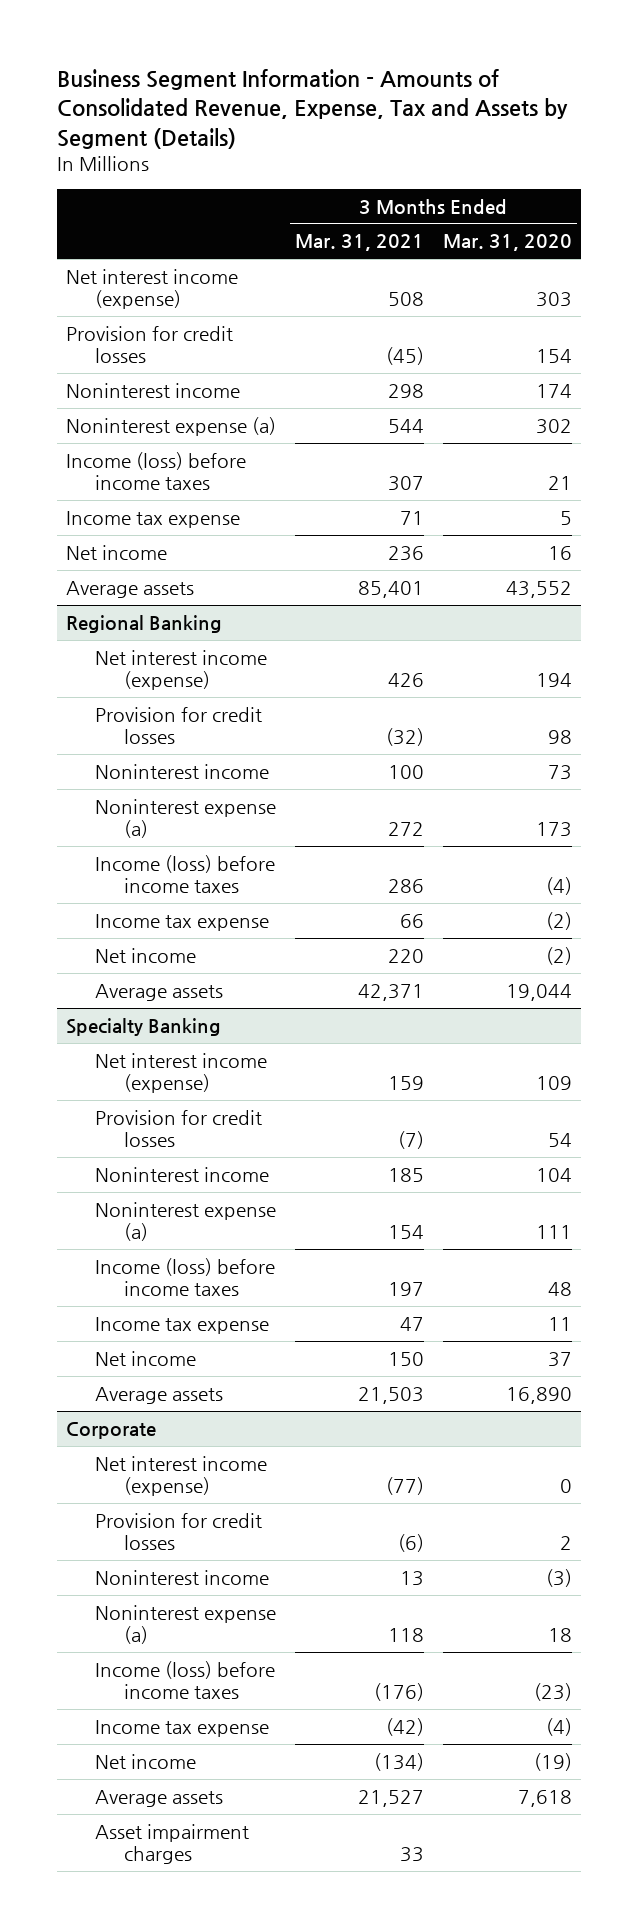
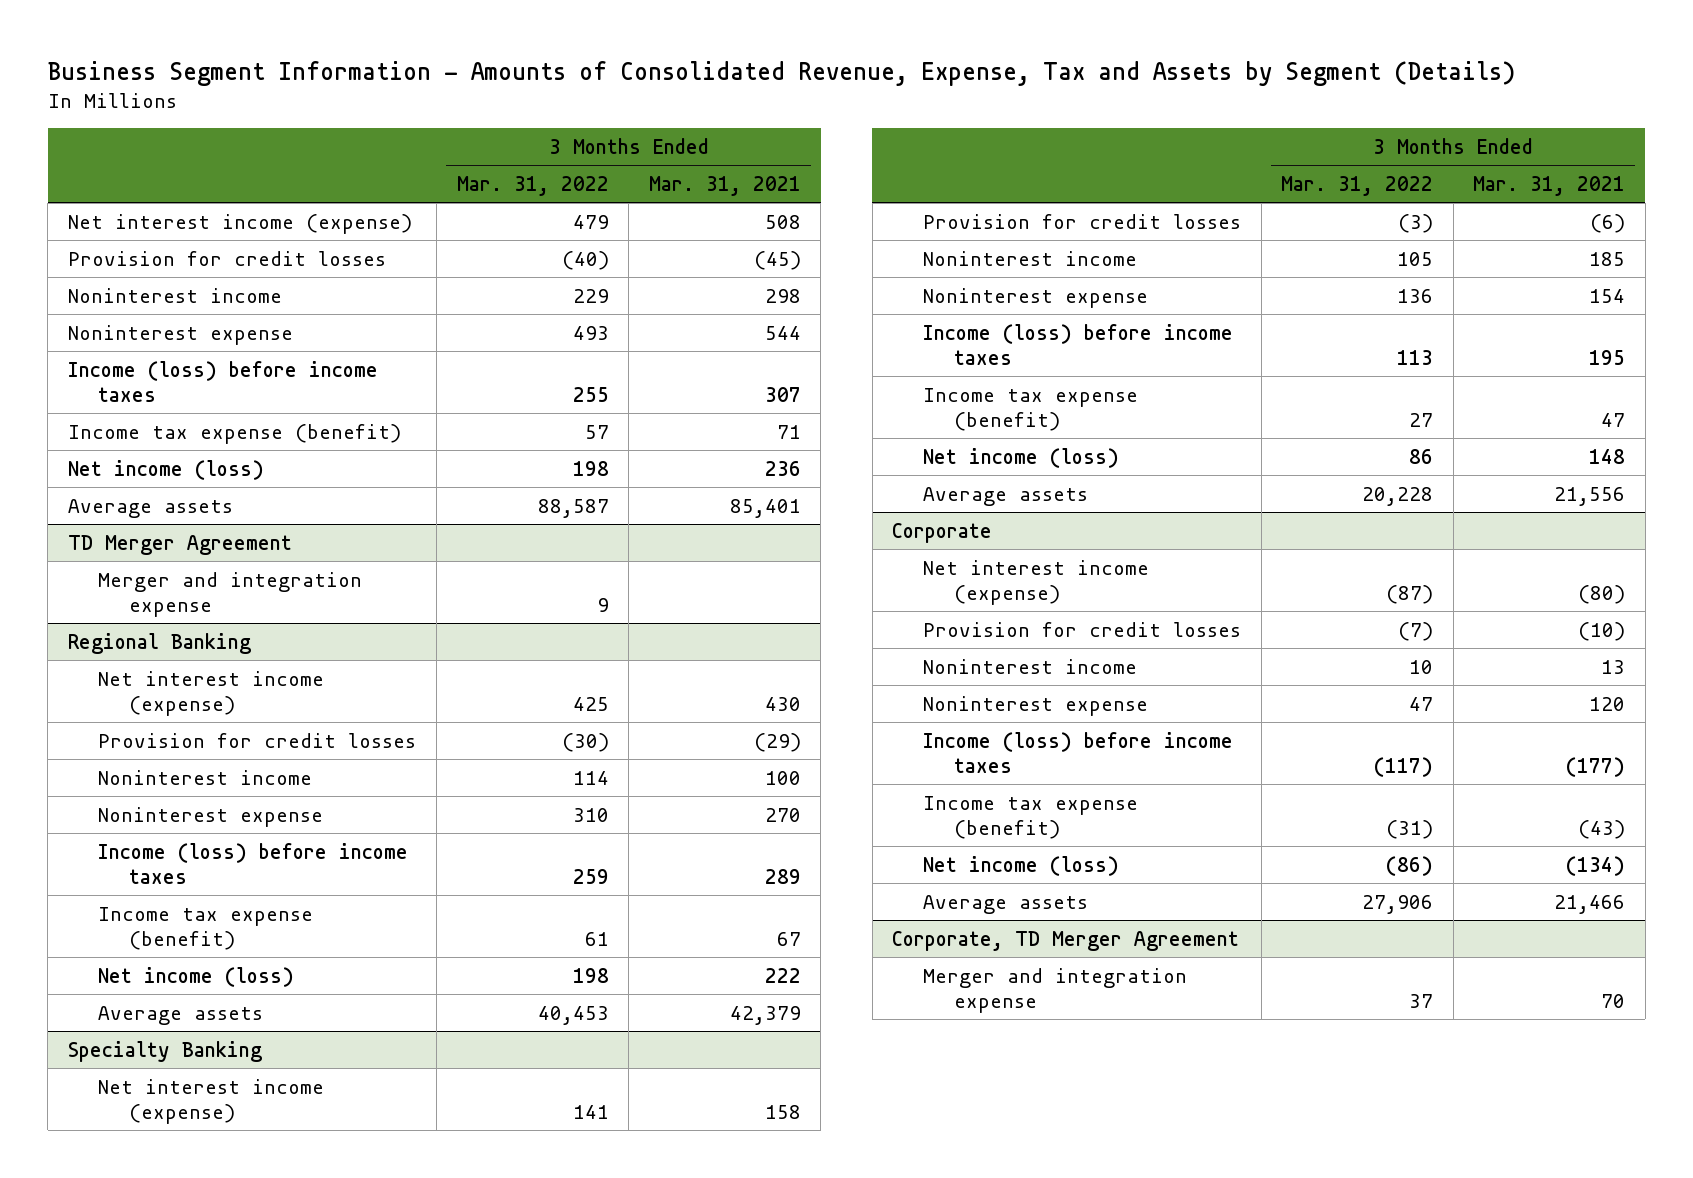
[442,234,572,252] Mar. 31, 2020 -> none
none -> [456,175,609,196] Mar. 31, 2022
[66,416,277,436] Noninterest expense (a) -> [67,324,293,345] Noninterest expense
[66,510,241,528] Income tax expense -> [67,423,401,444] Income tax expense (benefit)
[66,544,168,560] Net income -> [67,459,264,480] Net income (loss)
none -> [67,534,292,555] TD Merger Agreement
none -> [98,571,363,617] Merger and integration expense
[388,672,425,687] 426 -> [764,696,801,711] 430
[386,727,425,746] (32) -> [753,732,801,752] (29)
[95,798,277,838] Noninterest expense (a) -> [98,806,324,827] Noninterest expense
[388,821,425,836] 272 -> [764,807,801,822] 270
[388,878,425,893] 286 -> [764,868,801,884] 289
[95,913,270,931] Income tax expense -> [98,906,314,950] Income tax expense (benefit)
[400,913,425,928] 66 -> [776,931,801,946] 67
[95,947,197,963] Net income -> [98,966,295,987] Net income (loss)
[388,948,425,963] 220 -> [764,967,801,983] 222
[358,983,425,1001] 42,371 -> [729,1005,801,1025] 42,379
[388,1075,425,1090] 159 -> [764,1104,801,1119] 158
[398,1130,425,1149] (7) -> [1590,213,1626,233] (6)
[95,1201,277,1241] Noninterest expense (a) -> [923,287,1149,308] Noninterest expense
[388,1281,425,1296] 197 -> [1589,349,1626,365] 195
[95,1316,270,1334] Income tax expense -> [923,387,1139,431] Income tax expense (benefit)
[95,1350,197,1366] Net income -> [923,447,1120,468] Net income (loss)
[388,1351,425,1366] 150 -> [1589,448,1626,464] 148
[358,1386,425,1404] 21,503 -> [1554,486,1626,506] 21,556
[386,1476,425,1495] (77) -> [1578,584,1626,604] (80)
[398,1533,425,1552] (6) -> [1578,621,1626,641] (10)
[95,1823,250,1864] Asset impairment charges -> none
[95,1604,277,1644] Noninterest expense (a) -> [923,695,1149,716] Noninterest expense
[388,1627,425,1642] 118 -> [1589,696,1626,711] 120
[374,1682,425,1701] (176) -> [1566,756,1626,777] (177)
[95,1719,270,1737] Income tax expense -> [923,795,1139,839] Income tax expense (benefit)
[386,1717,425,1736] (42) -> [1578,819,1626,839] (43)
[95,1753,197,1769] Net income -> [923,855,1120,876] Net income (loss)
[358,1789,425,1807] 21,527 -> [1554,894,1626,914] 21,466
none -> [892,930,1240,951] Corporate, TD Merger Agreement
none -> [923,967,1188,1013] Merger and integration expense

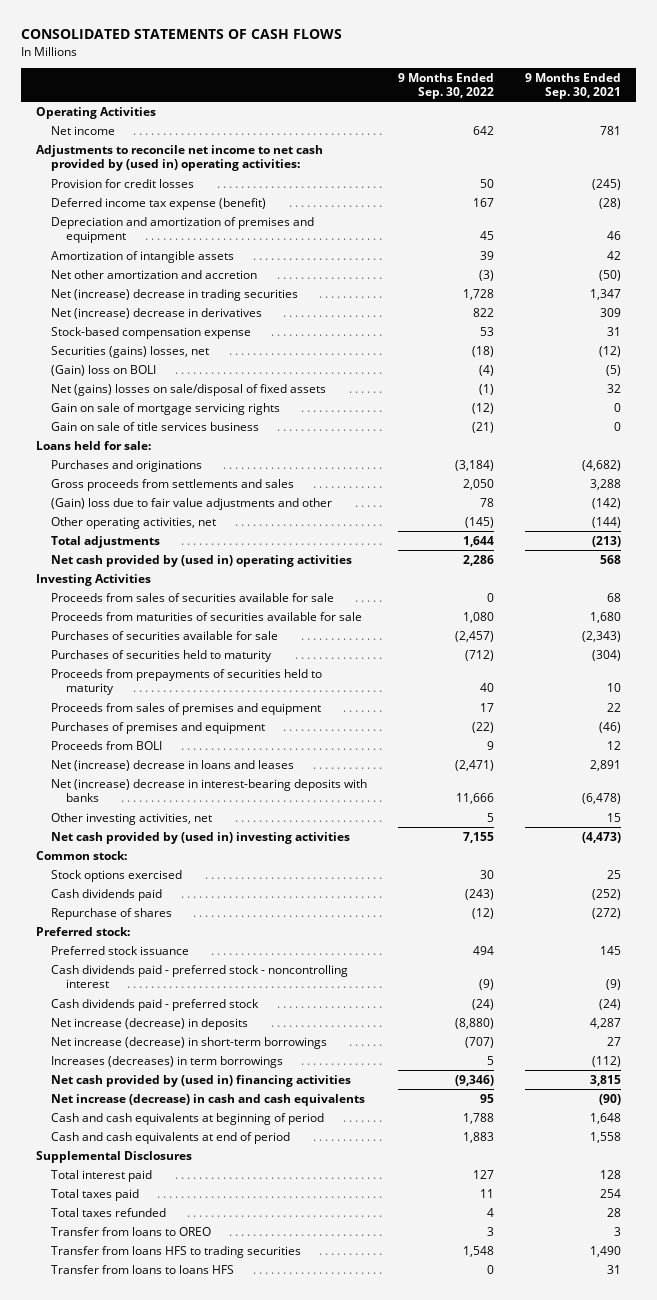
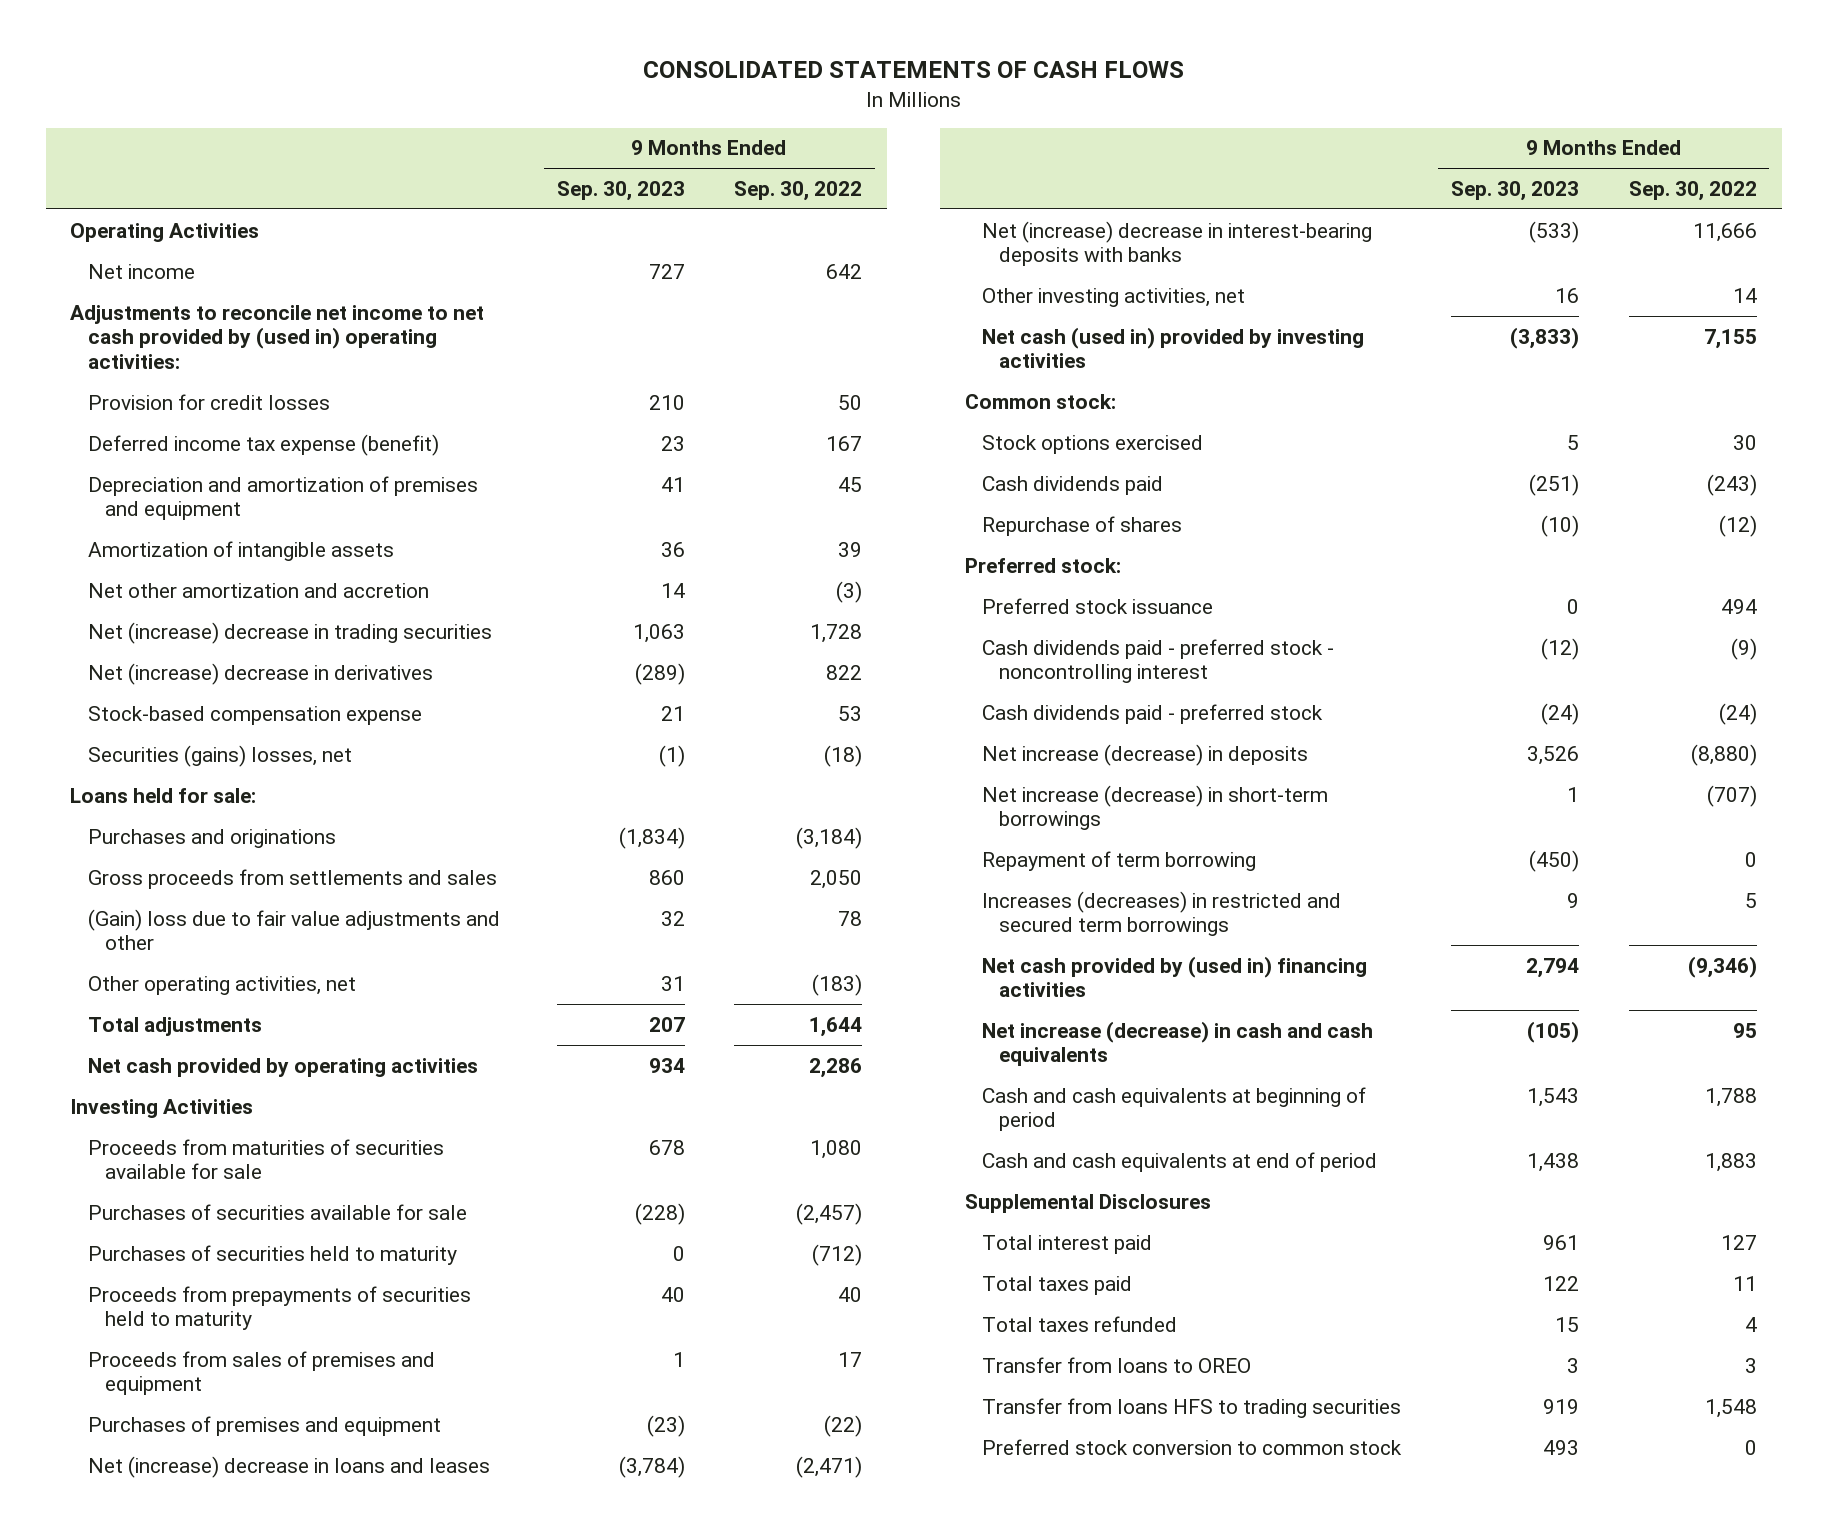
[524,72,621,100] 9 Months Ended Sep. 30, 2021 -> none
none -> [556,180,685,201] Sep. 30, 2023
[51,364,157,376] (Gain) loss on BOLI -> none
[51,383,327,396] Net (gains) losses on sale/disposal of fixed assets -> none
[51,402,281,415] Gain on sale of mortgage servicing rights -> none
[51,421,260,431] Gain on sale of title services business -> none
[464,516,494,528] (145) -> [812,973,863,996] (183)
[51,554,353,567] Net cash provided by (used in) operating activities -> [87,1057,478,1077] Net cash provided by operating activities
[51,592,335,602] Proceeds from sales of securities available for sale -> none
[51,740,163,750] Proceeds from BOLI -> none
[486,812,494,822] 5 -> [1732,287,1757,303] 14
[51,831,351,844] Net cash provided by (used in) investing activities -> [982,326,1365,369] Net cash (used in) provided by investing activities
none -> [982,850,1257,871] Repayment of term borrowing
[51,1055,284,1068] Increases (decreases) in term borrowings -> [982,890,1342,937] Increases (decreases) in restricted and secured term borrowings
[51,1264,235,1274] Transfer from loans to loans HFS -> none
none -> [982,1438,1403,1455] Preferred stock conversion to common stock

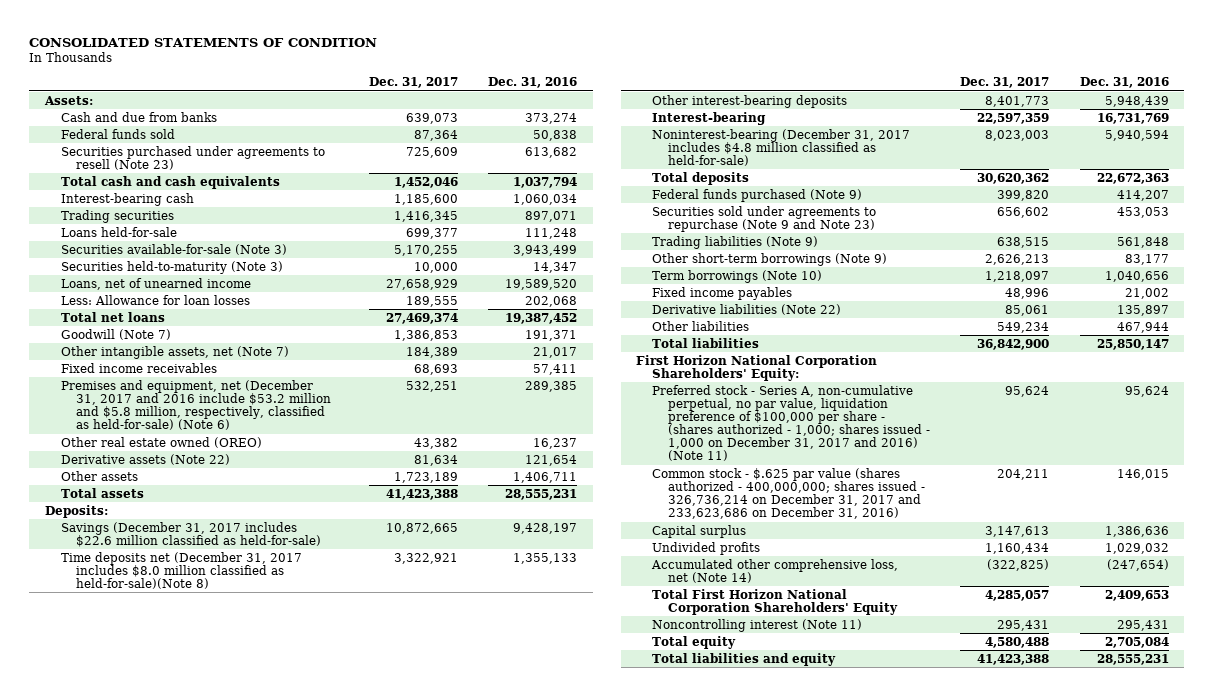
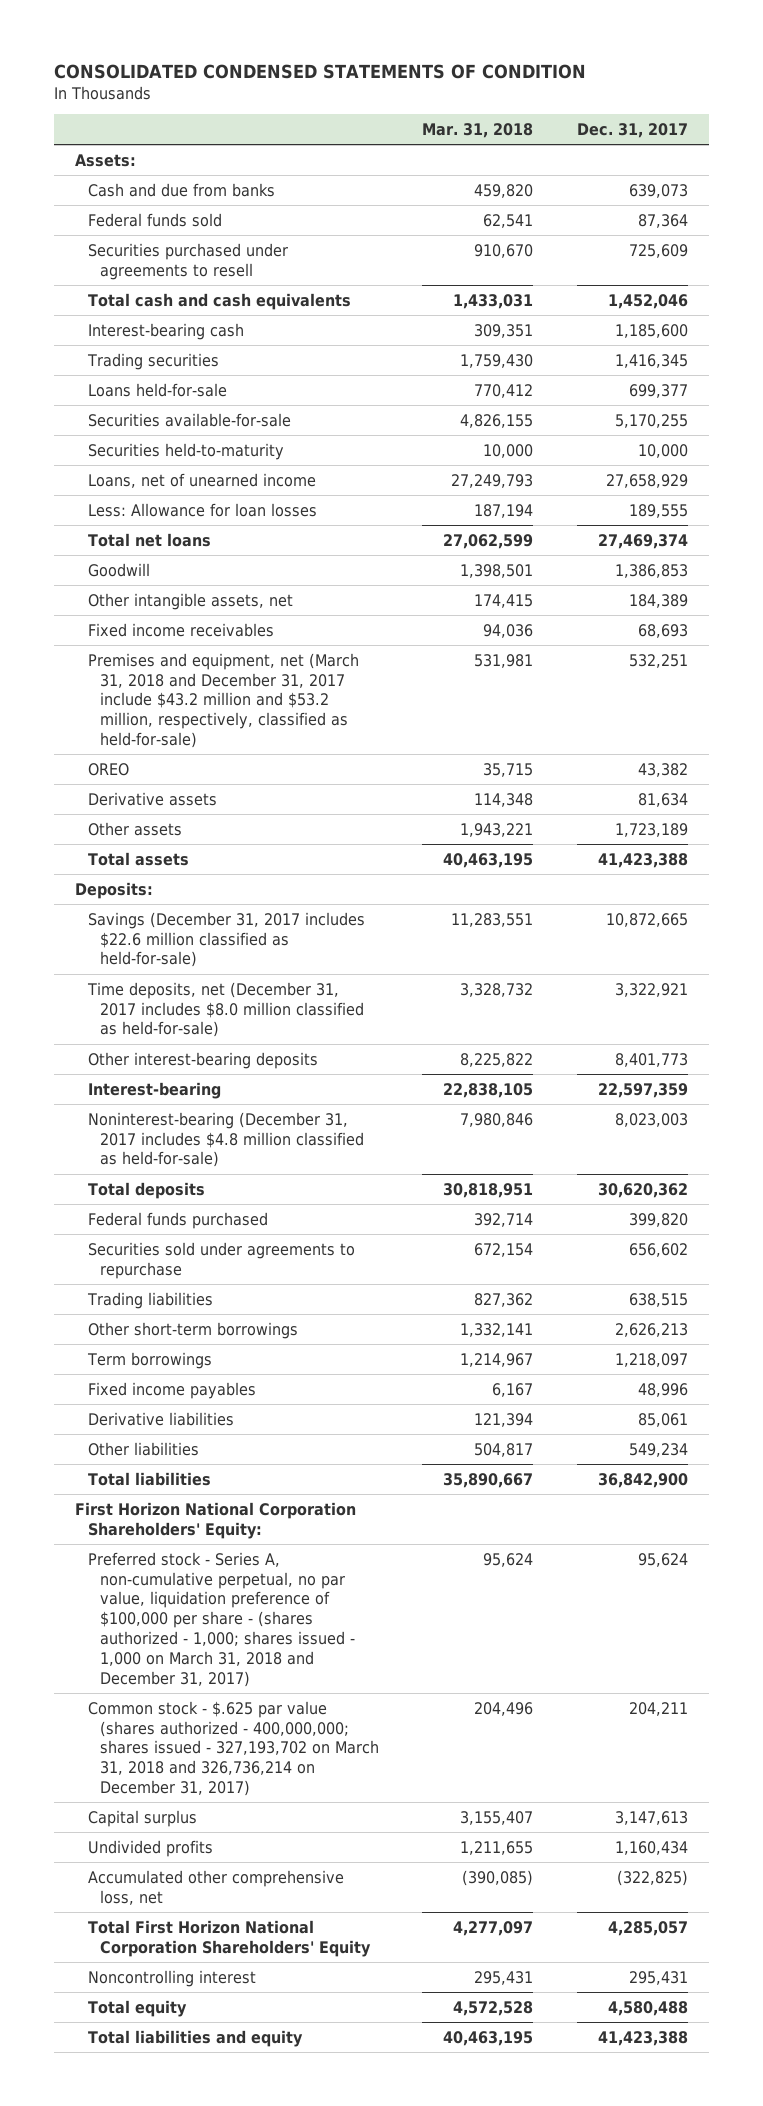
[29,37,378,47] CONSOLIDATED STATEMENTS OF CONDITION -> [53,63,586,79] CONSOLIDATED CONDENSED STATEMENTS OF CONDITION
[488,77,578,89] Dec. 31, 2016 -> none
none -> [422,122,534,138] Mar. 31, 2018
[60,145,325,170] Securities purchased under agreements to resell (Note 23) -> [87,242,288,280] Securities purchased under agreements to resell
[60,243,287,255] Securities available-for-sale (Note 3) -> [87,412,291,427] Securities available-for-sale
[60,260,283,274] Securities held-to-maturity (Note 3) -> [87,442,284,460] Securities held-to-maturity
[60,328,171,340] Goodwill (Note 7) -> [87,562,150,577] Goodwill
[60,345,289,359] Other intangible assets, net (Note 7) -> [87,592,293,610] Other intangible assets, net
[60,379,332,430] Premises and equipment, net (December 31, 2017 and 2016 include $53.2 million and $5.8 million, respectively, classified as held-for-sale) (Note 6) -> [87,652,359,749] Premises and equipment, net (March 31, 2018 and December 31, 2017 include $43.2 million and $53.2 million, respectively, classified as held-for-sale)
[60,436,262,448] Other real estate owned (OREO) -> [87,762,129,776] OREO
[60,453,230,465] Derivative assets (Note 22) -> [87,791,217,806] Derivative assets
[60,551,302,589] Time deposits net (December 31, 2017 includes $8.0 million classified as held-for-sale)(Note 8) -> [86,981,365,1038] Time deposits, net (December 31, 2017 includes $8.0 million classified as held-for-sale)
[651,188,862,202] Federal funds purchased (Note 9) -> [87,1211,268,1229] Federal funds purchased
[651,205,876,232] Securities sold under agreements to repurchase (Note 9 and Note 23) -> [87,1241,355,1279] Securities sold under agreements to repurchase
[651,235,818,249] Trading liabilities (Note 9) -> [86,1291,213,1309] Trading liabilities
[651,252,887,266] Other short-term borrowings (Note 9) -> [87,1321,298,1339] Other short-term borrowings
[651,269,822,283] Term borrowings (Note 10) -> [86,1351,212,1369] Term borrowings
[651,303,841,315] Derivative liabilities (Note 22) -> [87,1411,234,1426] Derivative liabilities
[651,384,930,462] Preferred stock - Series A, non-cumulative perpetual, no par value, liquidation preference of $100,000 per share - (shares authorized - 1,000; shares issued - 1,000 on December 31, 2017 and 2016) (Note 11) -> [87,1551,356,1687] Preferred stock - Series A, non-cumulative perpetual, no par value, liquidation preference of $100,000 per share - (shares authorized - 1,000; shares issued - 1,000 on March 31, 2018 and December 31, 2017)
[651,467,925,519] Common stock - $.625 par value (shares authorized - 400,000,000; shares issued - 326,736,214 on December 31, 2017 and 233,623,686 on December 31, 2016) -> [87,1700,380,1797] Common stock - $.625 par value (shares authorized - 400,000,000; shares issued - 327,193,702 on March 31, 2018 and 326,736,214 on December 31, 2017)
[650,558,898,583] Accumulated other comprehensive loss, net (Note 14) -> [87,1869,344,1905] Accumulated other comprehensive loss, net
[651,618,862,632] Noncontrolling interest (Note 11) -> [87,1969,256,1987] Noncontrolling interest

